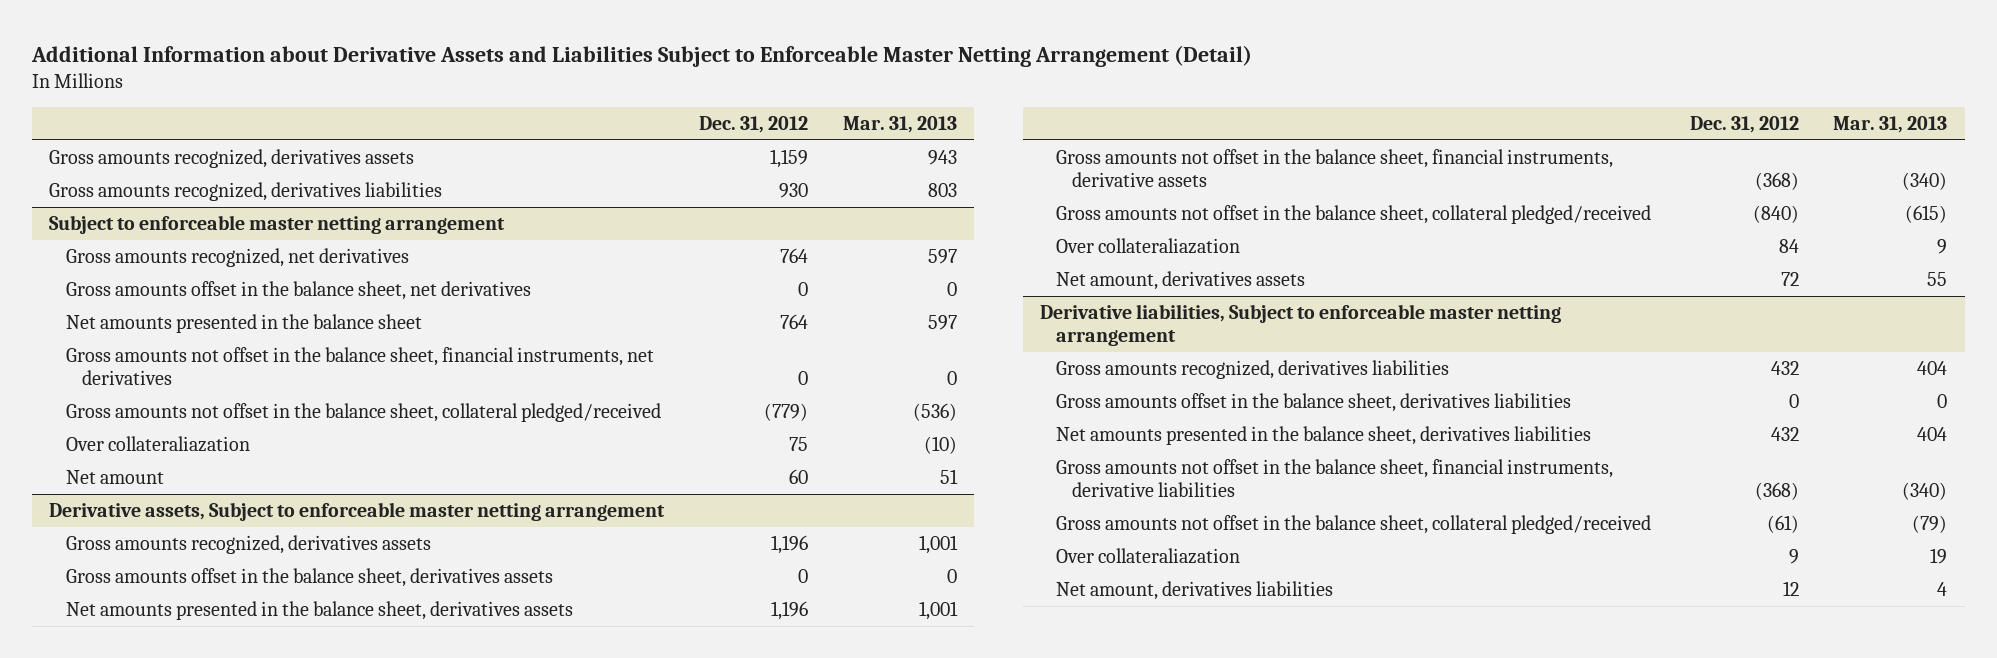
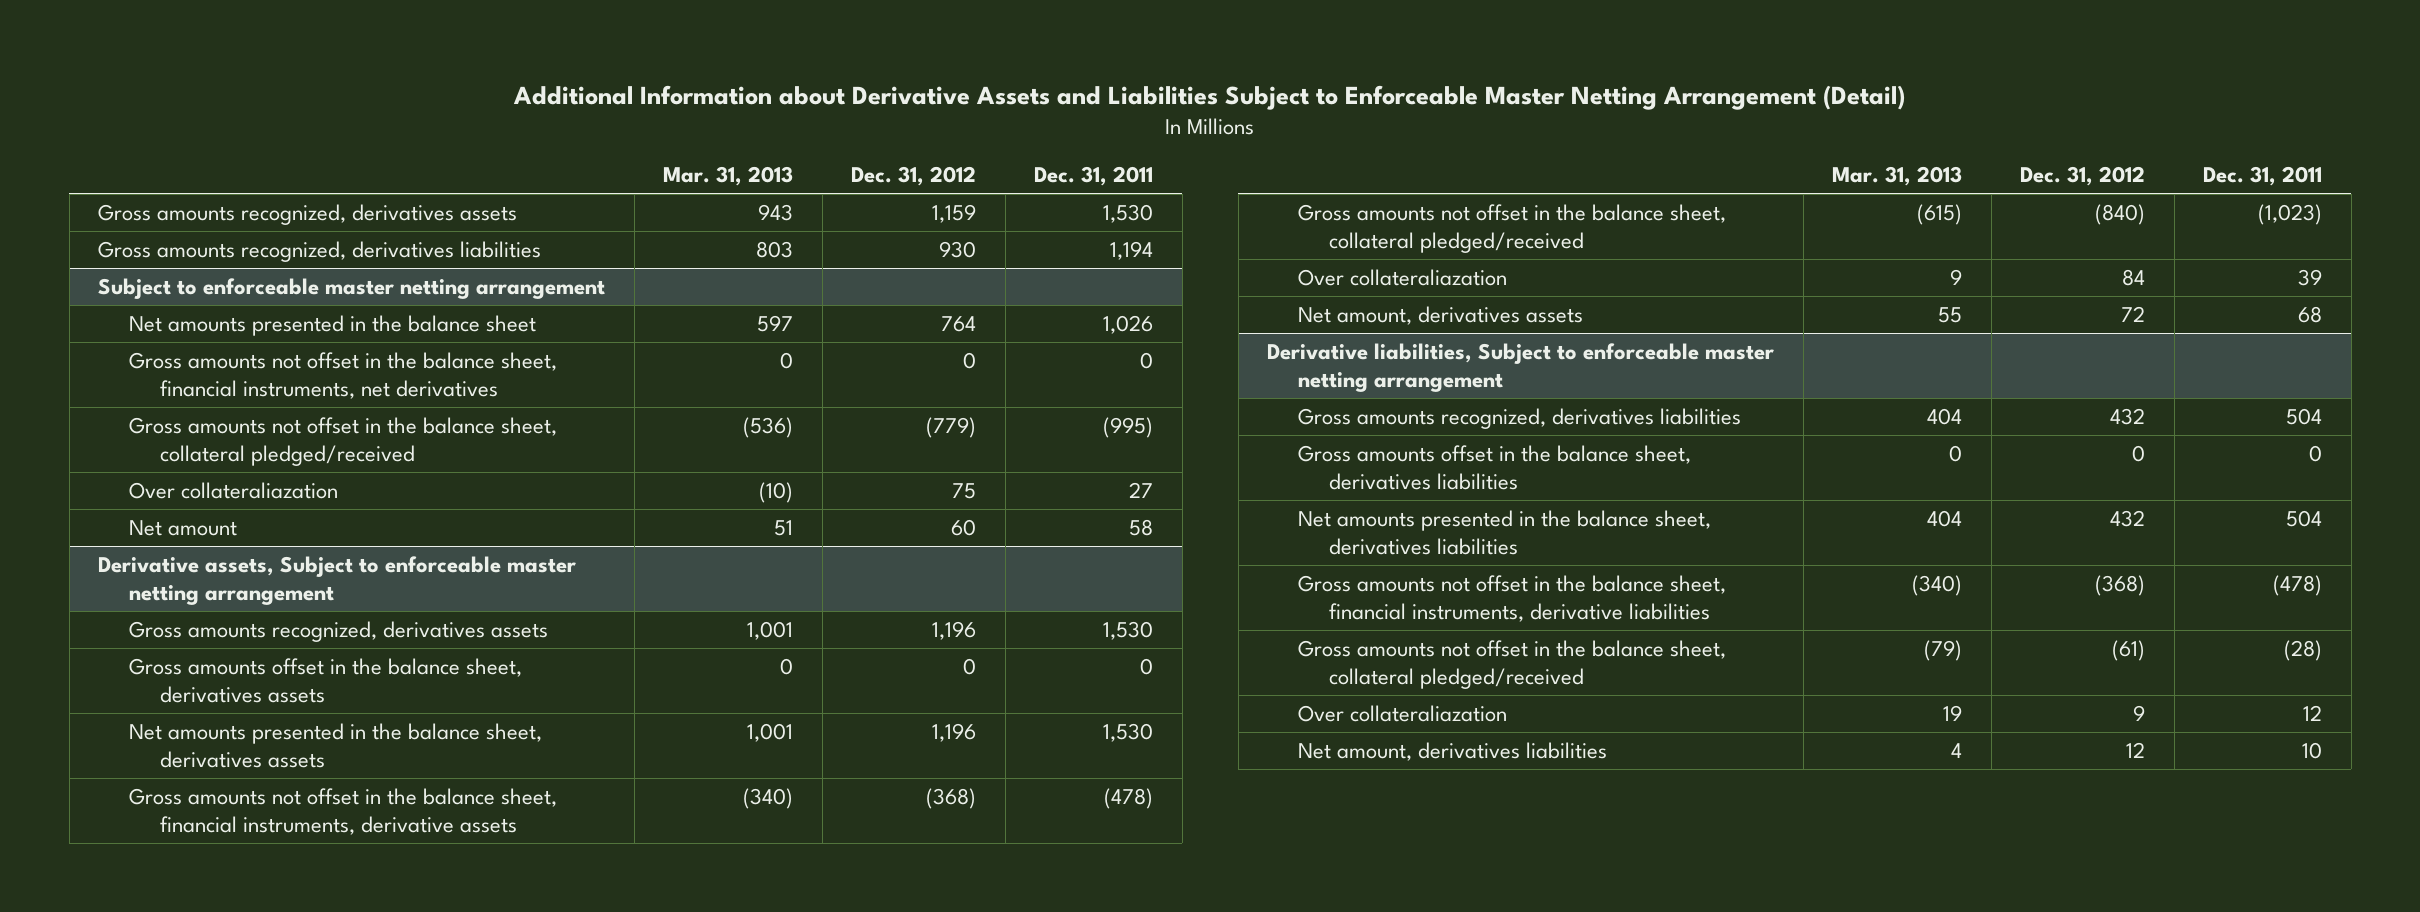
none -> [1034,166,1154,187] Dec. 31, 2011
[65,247,409,267] Gross amounts recognized, net derivatives -> none
[65,280,531,300] Gross amounts offset in the balance sheet, net derivatives -> none

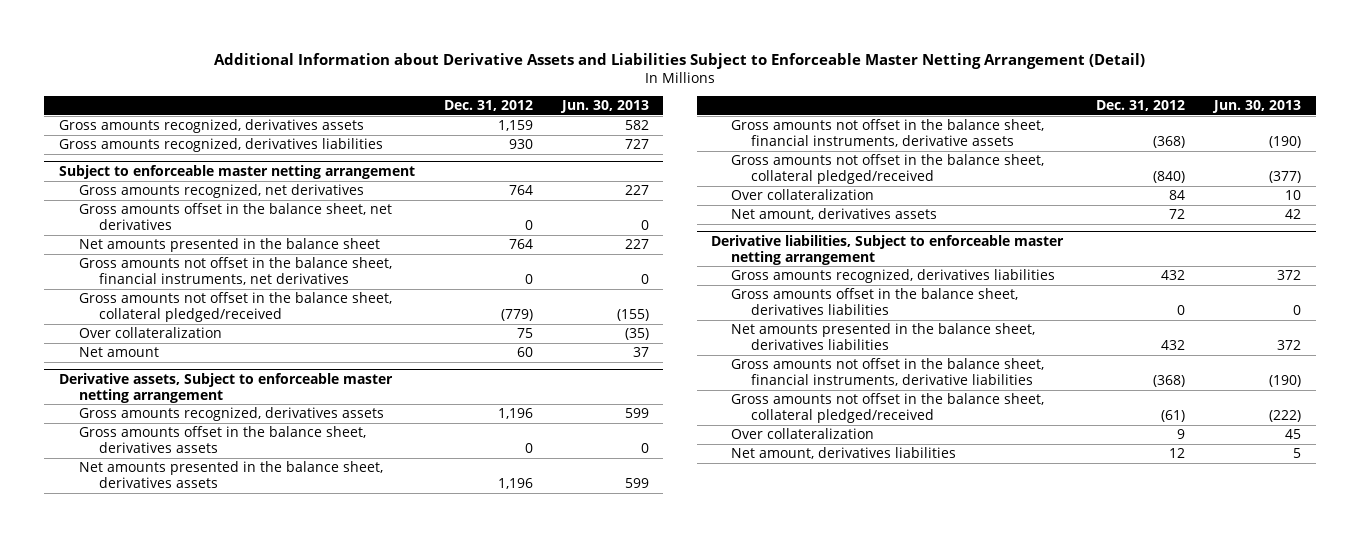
[663,166,794,187] Mar. 31, 2013 -> none
[1034,166,1154,187] Dec. 31, 2011 -> none
none -> [559,100,649,114] Jun. 30, 2013
none -> [78,184,364,199] Gross amounts recognized, net derivatives
none -> [78,203,392,230] Gross amounts offset in the balance sheet, net derivatives
[129,481,339,499] Over collateraliazation -> [78,327,222,339] Over collateralization
[1298,268,1508,286] Over collateraliazation -> [731,189,875,201] Over collateralization
[1298,704,1508,722] Over collateraliazation -> [731,428,875,440] Over collateralization

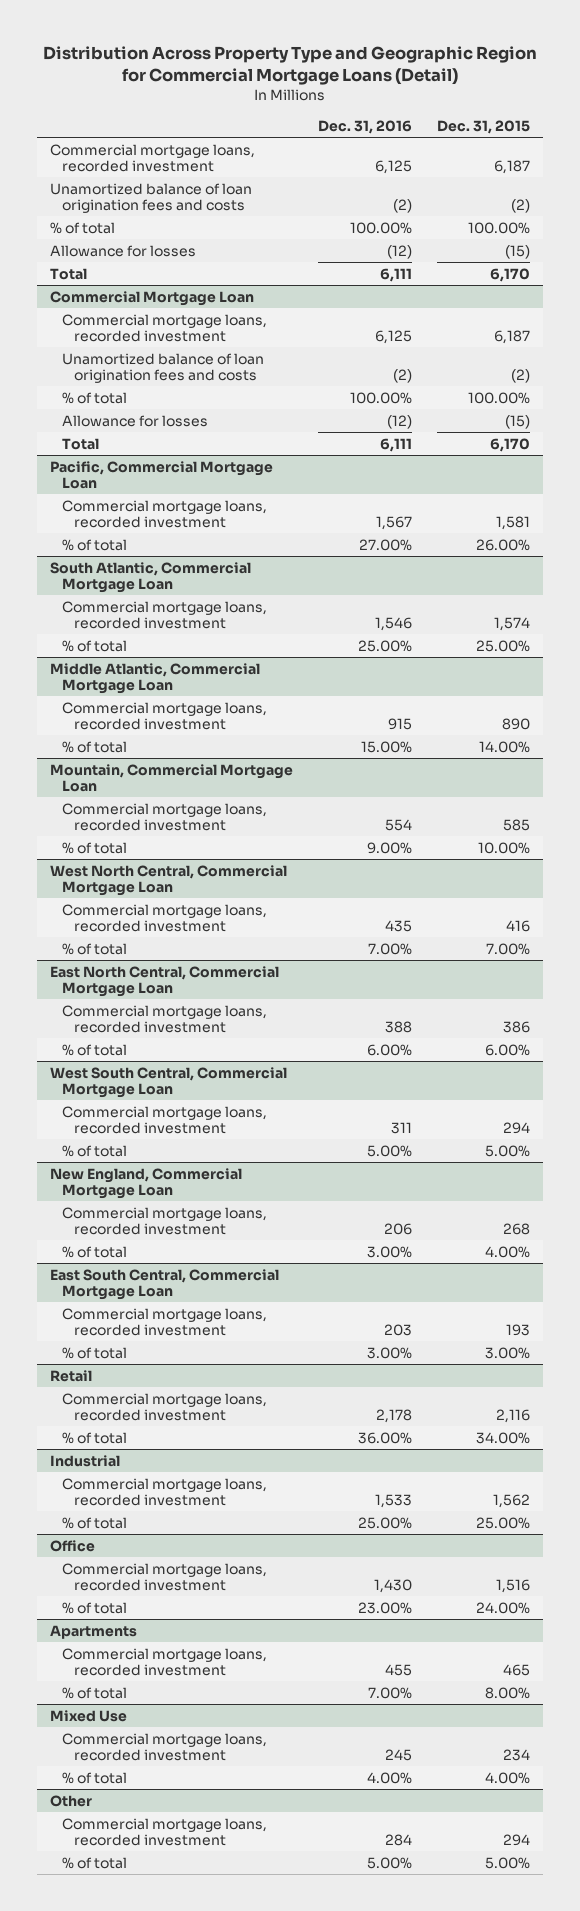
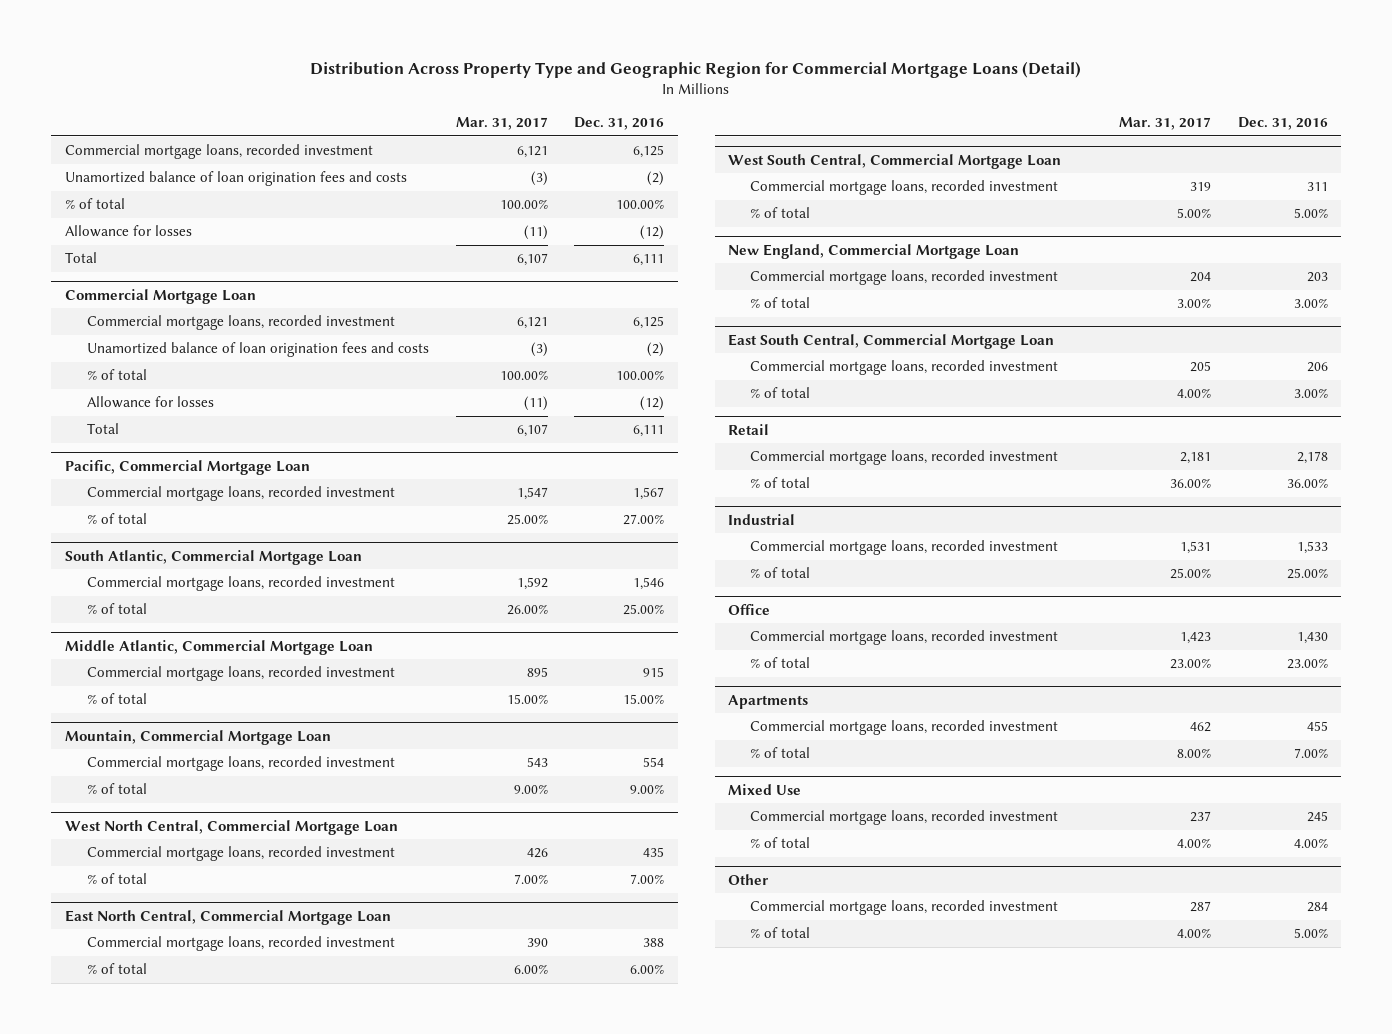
[437,120,531,135] Dec. 31, 2015 -> none
none -> [455,117,548,131] Mar. 31, 2017
[384,1223,413,1236] 206 -> [1306,272,1328,283] 203
[384,1324,413,1337] 203 -> [1306,362,1328,373] 206

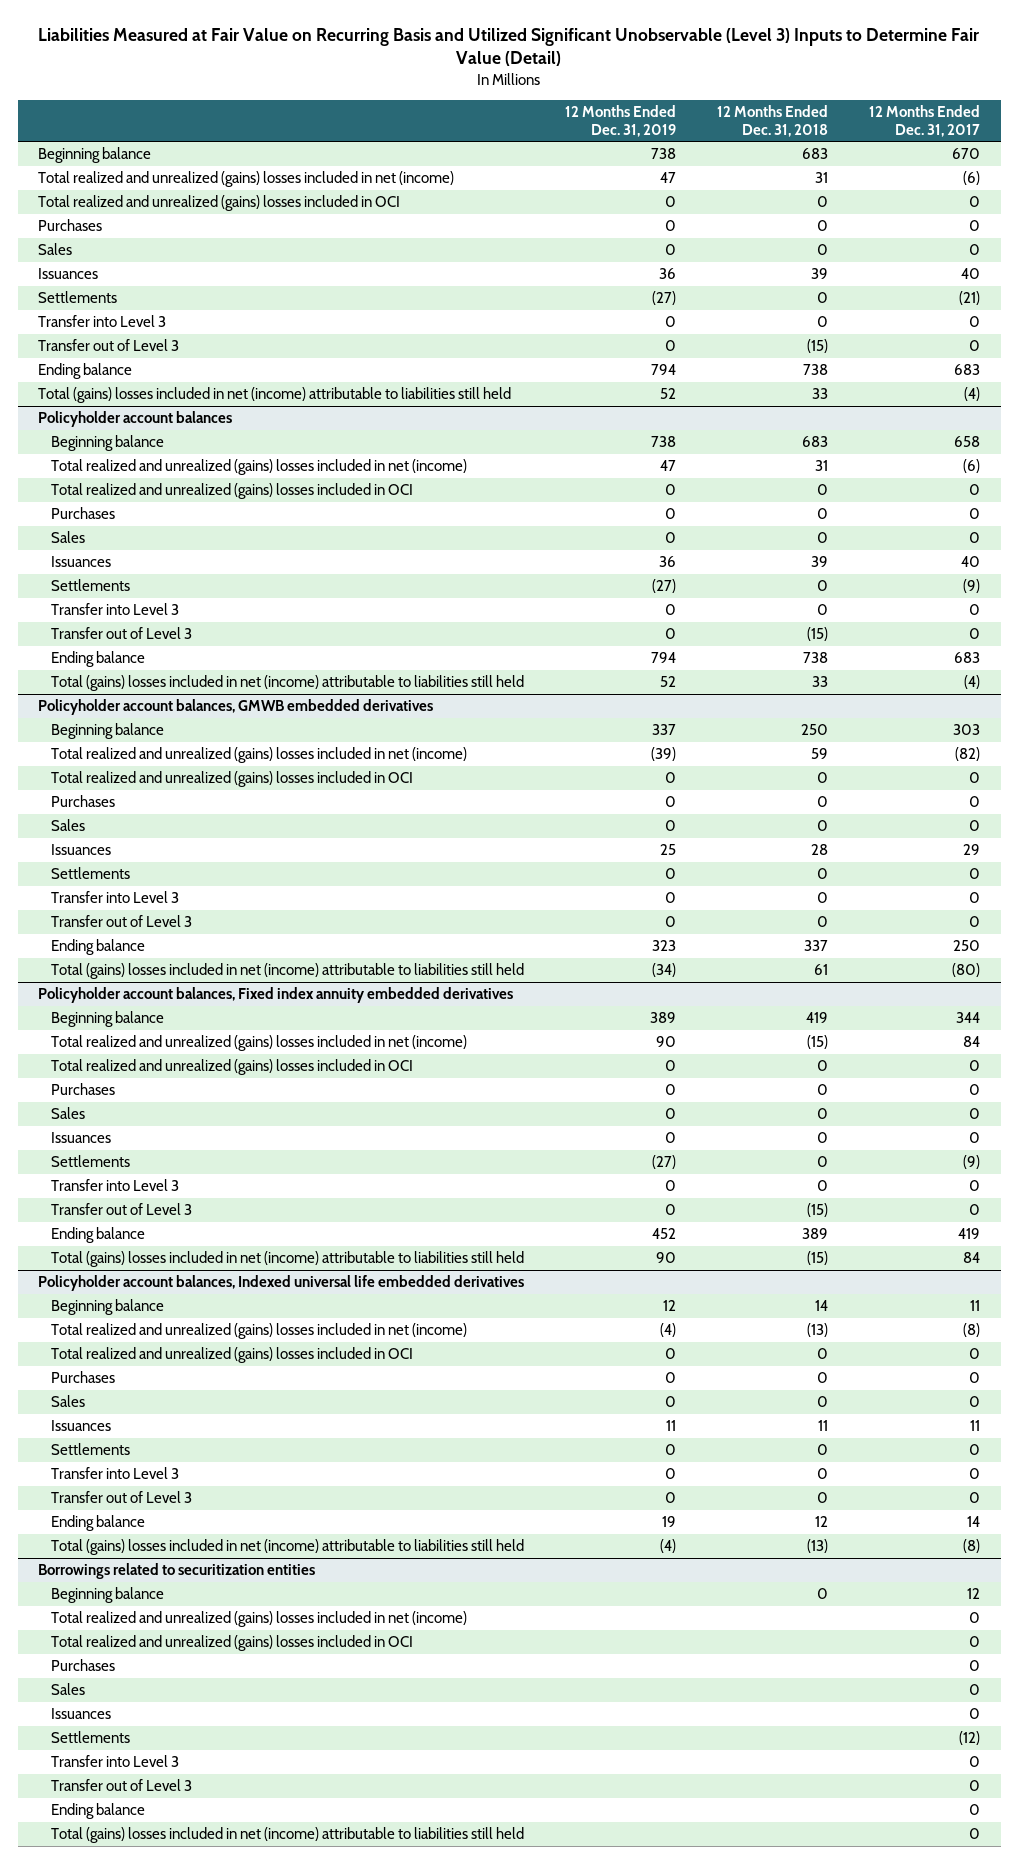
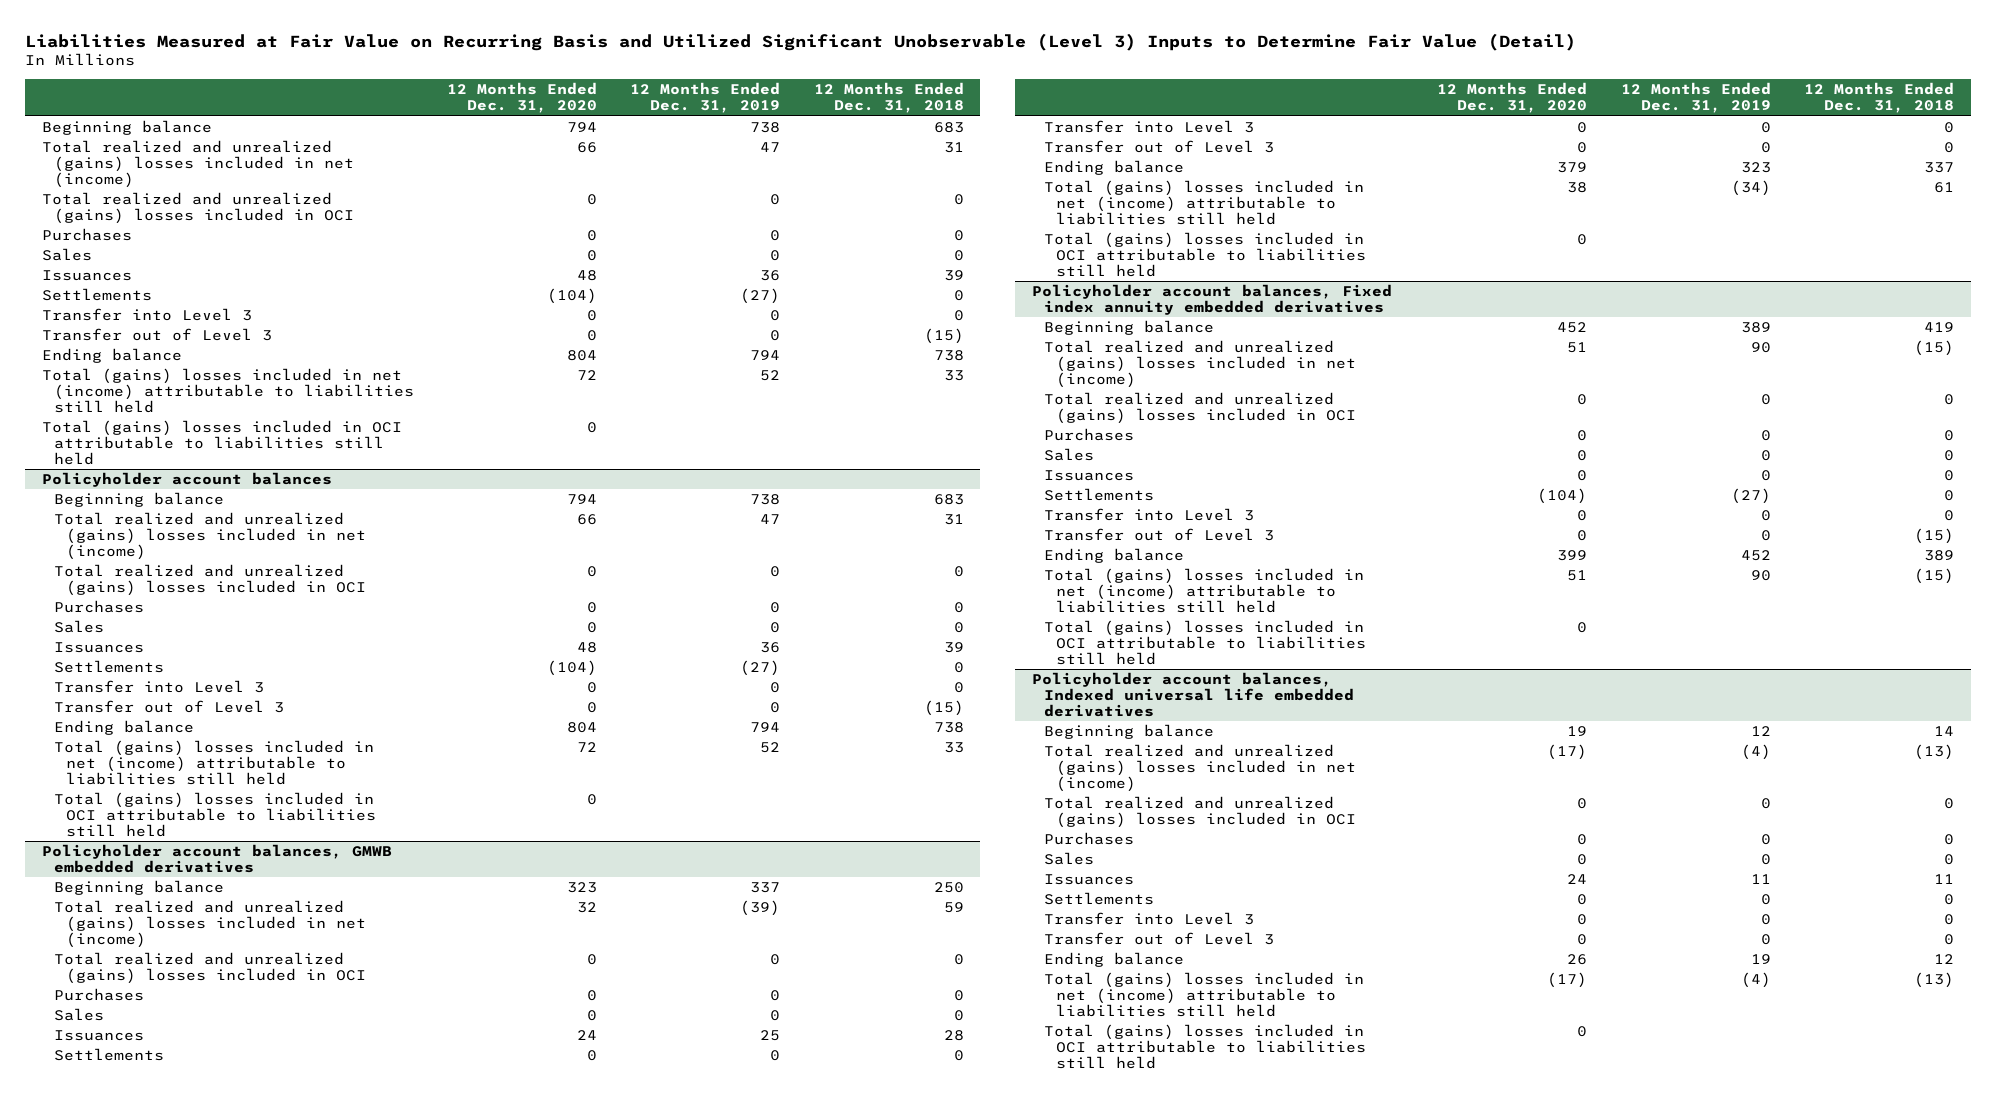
[869,104,981,137] 12 Months Ended Dec. 31, 2017 -> none
none -> [446,82,597,114] 12 Months Ended Dec. 31, 2020
none -> [41,420,402,466] Total (gains) losses included in OCI attributable to liabilities still held
none -> [53,792,376,838] Total (gains) losses included in OCI attributable to liabilities still held
none -> [1044,232,1366,278] Total (gains) losses included in OCI attributable to liabilities still held
none -> [1044,620,1366,666] Total (gains) losses included in OCI attributable to liabilities still held
[38,1563,316,1580] Borrowings related to securitization entities -> none
[51,1587,165,1604] Beginning balance -> none
[51,1611,468,1628] Total realized and unrealized (gains) losses included in net (income) -> none
[51,1635,414,1652] Total realized and unrealized (gains) losses included in OCI -> none
[51,1659,116,1672] Purchases -> none
[51,1683,86,1696] Sales -> none
[51,1708,112,1720] Issuances -> none
[51,1731,131,1744] Settlements -> none
[51,1755,180,1768] Transfer into Level 3 -> none
[51,1779,193,1792] Transfer out of Level 3 -> none
[51,1803,146,1820] Ending balance -> none
[51,1827,525,1844] Total (gains) losses included in net (income) attributable to liabilities still held -> [1044,1024,1366,1070] Total (gains) losses included in OCI attributable to liabilities still held

